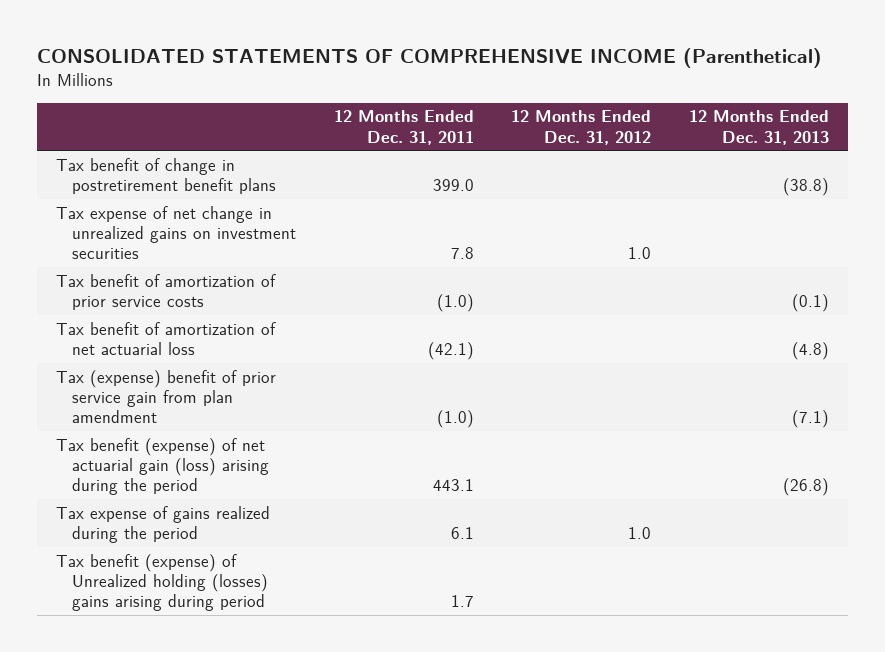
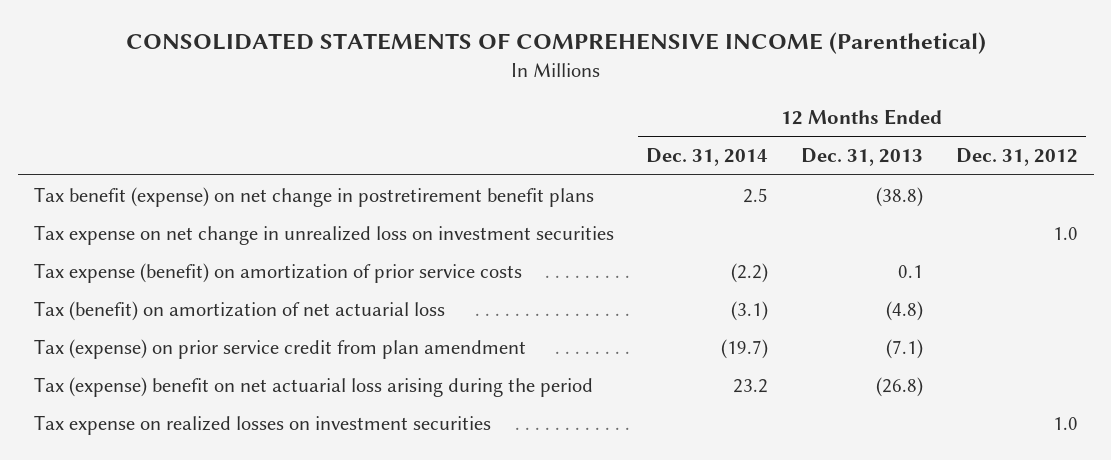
[333,110,474,145] 12 Months Ended Dec. 31, 2011 -> none
none -> [646,148,769,167] Dec. 31, 2014
[55,553,268,612] Tax benefit (expense) of Unrealized holding (losses) gains arising during period -> none
[55,157,276,194] Tax benefit of change in postretirement benefit plans -> [33,186,594,207] Tax benefit (expense) on net change in postretirement benefit plans
[55,205,296,260] Tax expense of net change in unrealized gains on investment securities -> [33,224,614,245] Tax expense on net change in unrealized loss on investment securities
[55,273,276,310] Tax benefit of amortization of prior service costs -> [33,262,522,283] Tax expense (benefit) on amortization of prior service costs
[792,293,830,312] (0.1) -> [898,264,924,278] 0.1
[55,321,276,355] Tax benefit of amortization of net actuarial loss -> [33,300,445,321] Tax (benefit) on amortization of net actuarial loss
[55,369,276,424] Tax (expense) benefit of prior service gain from plan amendment -> [33,338,526,359] Tax (expense) on prior service credit from plan amendment
[55,437,269,496] Tax benefit (expense) of net actuarial gain (loss) arising during the period -> [33,376,593,397] Tax (expense) benefit on net actuarial loss arising during the period
[55,505,270,543] Tax expense of gains realized during the period -> [33,414,491,435] Tax expense on realized losses on investment securities

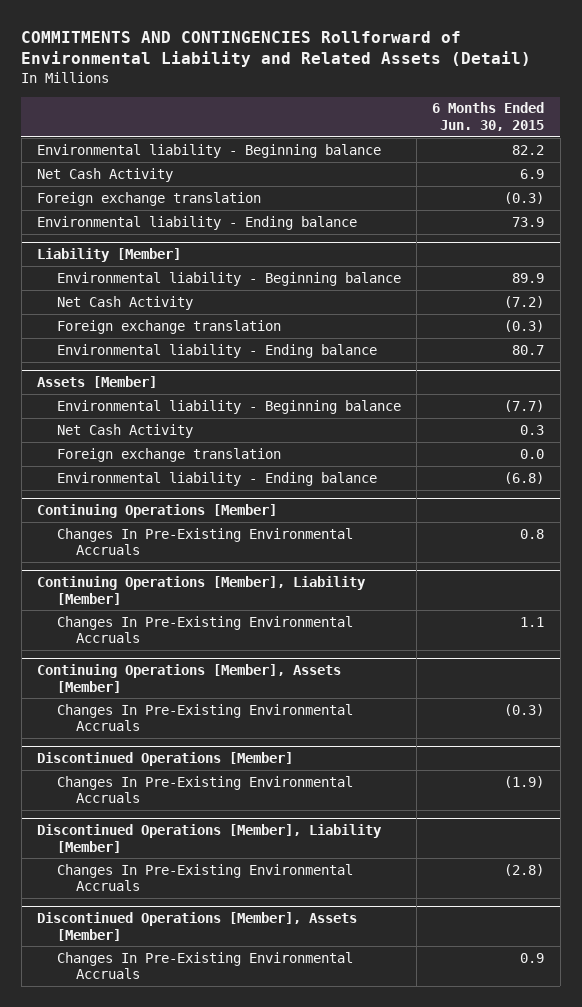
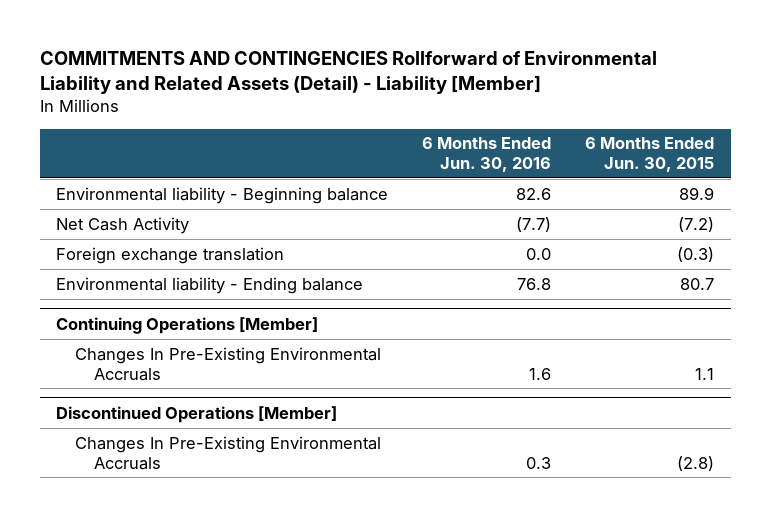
[21,30,532,68] COMMITMENTS AND CONTINGENCIES Rollforward of Environmental Liability and Related Assets (Detail) -> [39,50,657,95] COMMITMENTS AND CONTINGENCIES Rollforward of Environmental Liability and Related Assets (Detail) - Liability [Member]
none -> [422,137,552,173] 6 Months Ended Jun. 30, 2016
[37,143,382,158] Environmental liability - Beginning balance -> none
[37,167,174,182] Net Cash Activity -> none
[37,191,262,206] Foreign exchange translation -> none
[37,215,358,230] Environmental liability - Ending balance -> none
[37,248,182,263] Liability [Member] -> none
[37,376,158,389] Assets [Member] -> none
[56,399,401,414] Environmental liability - Beginning balance -> none
[56,423,193,438] Net Cash Activity -> none
[56,447,281,462] Foreign exchange translation -> none
[56,471,377,486] Environmental liability - Ending balance -> none
[56,527,353,556] Changes In Pre-Existing Environmental Accruals -> none
[37,576,367,605] Continuing Operations [Member], Liability [Member] -> none
[37,664,342,693] Continuing Operations [Member], Assets [Member] -> none
[56,703,353,732] Changes In Pre-Existing Environmental Accruals -> none
[56,775,353,804] Changes In Pre-Existing Environmental Accruals -> none
[37,824,383,853] Discontinued Operations [Member], Liability [Member] -> none
[37,912,358,941] Discontinued Operations [Member], Assets [Member] -> none
[56,951,353,980] Changes In Pre-Existing Environmental Accruals -> none

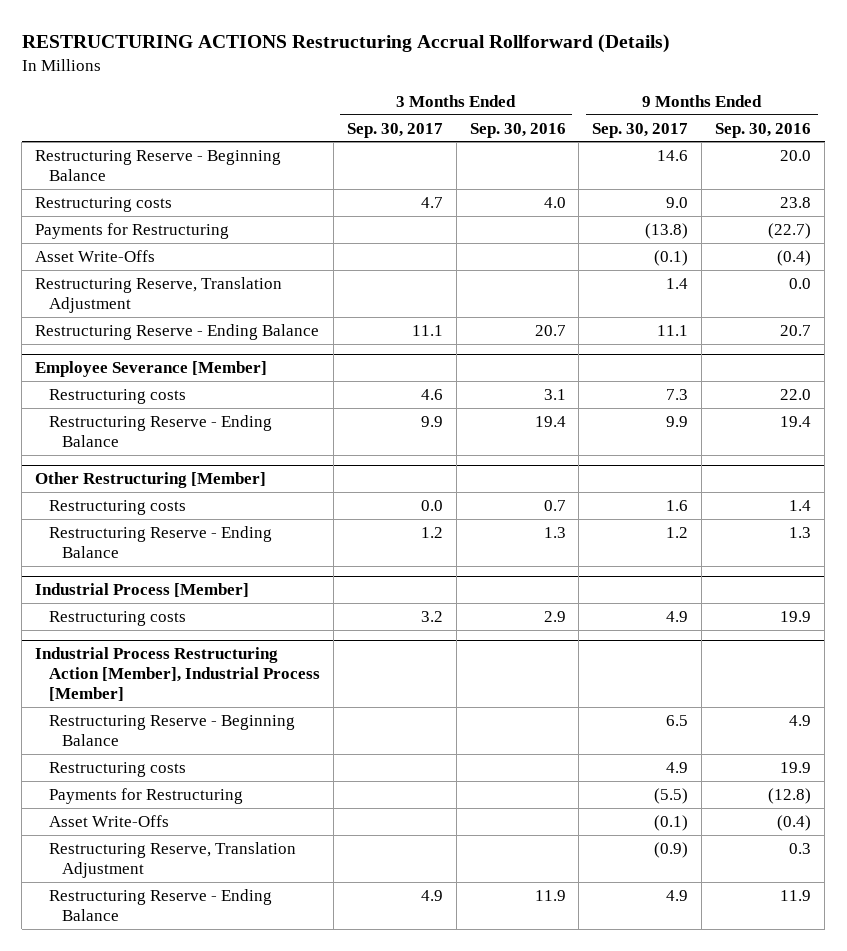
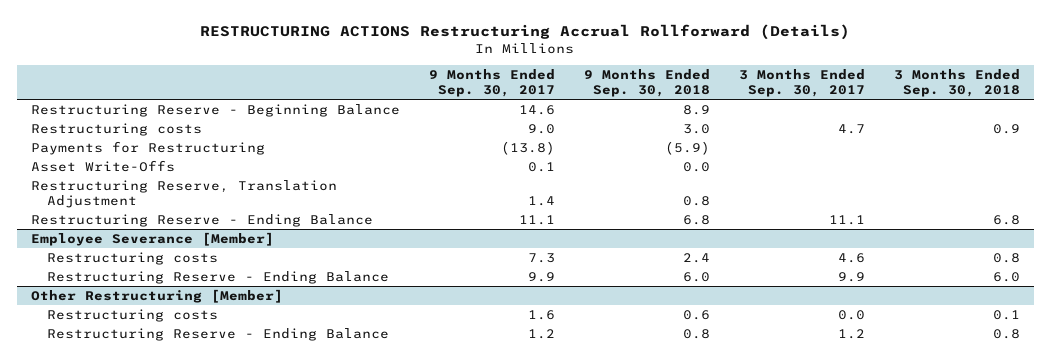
[469,122,566,138] Sep. 30, 2016 -> none
[715,122,812,138] Sep. 30, 2016 -> none
none -> [583,68,710,98] 9 Months Ended Sep. 30, 2018
none -> [893,68,1020,98] 3 Months Ended Sep. 30, 2018
[654,249,689,266] (0.1) -> [528,161,556,172] 0.1
[35,582,250,597] Industrial Process [Member] -> none
[48,610,186,626] Restructuring costs -> none
[35,646,320,702] Industrial Process Restructuring Action [Member], Industrial Process [Member] -> none
[48,714,295,746] Restructuring Reserve - Beginning Balance -> none
[48,761,186,777] Restructuring costs -> none
[48,787,243,804] Payments for Restructuring -> none
[48,814,169,827] Asset Write-Offs -> none
[48,841,296,878] Restructuring Reserve, Translation Adjustment -> none
[48,888,272,921] Restructuring Reserve - Ending Balance -> none

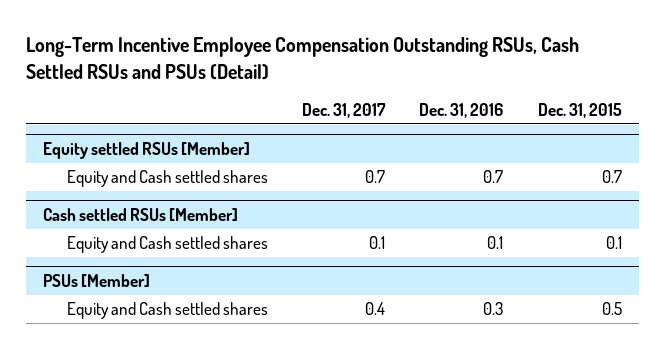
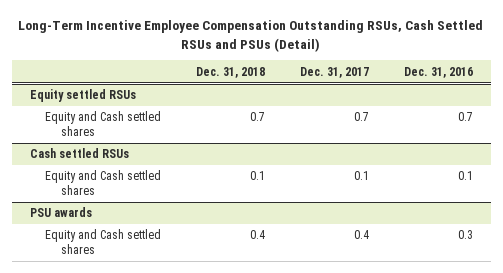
[537,103,622,119] Dec. 31, 2015 -> none
none -> [196,66,266,78] Dec. 31, 2018
[42,142,250,160] Equity settled RSUs [Member] -> [29,89,136,103] Equity settled RSUs
[42,208,238,222] Cash settled RSUs [Member] -> [29,148,129,159] Cash settled RSUs
[42,274,150,288] PSUs [Member] -> [29,207,92,218] PSU awards

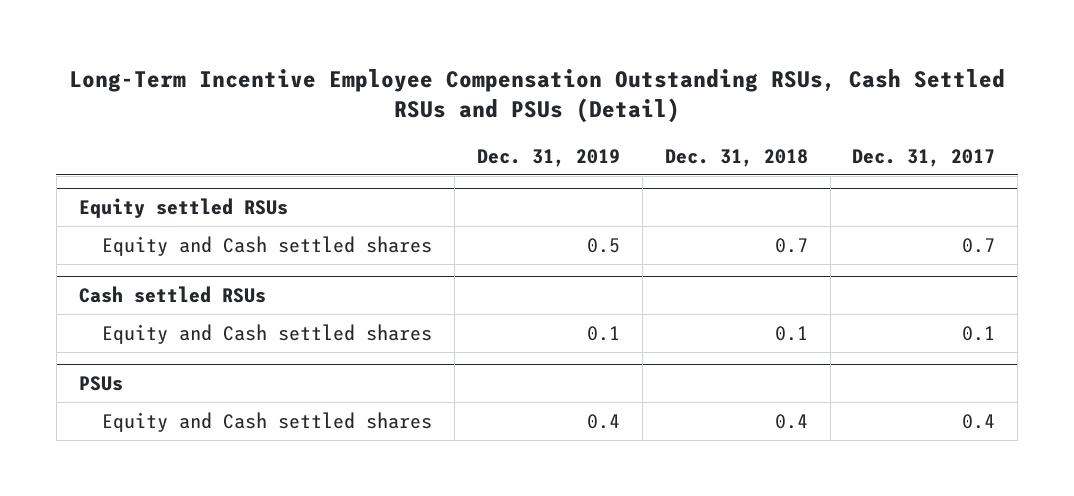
[404,66,474,78] Dec. 31, 2016 -> none
none -> [477,148,621,167] Dec. 31, 2019
[29,207,92,218] PSU awards -> [78,376,123,392] PSUs

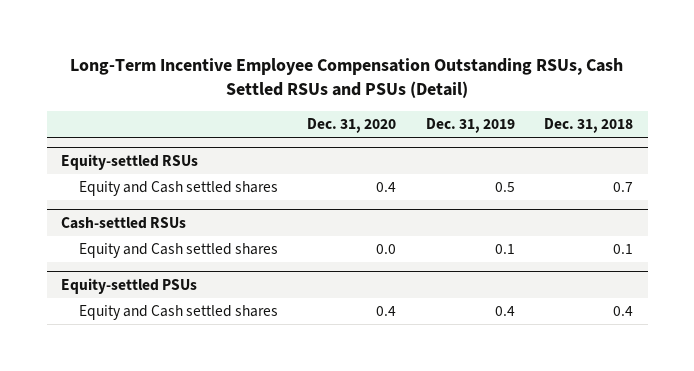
[852,148,996,167] Dec. 31, 2017 -> none
none -> [307,118,397,134] Dec. 31, 2020
[78,198,288,219] Equity settled RSUs -> [61,153,199,170] Equity-settled RSUs
[78,286,266,304] Cash settled RSUs -> [61,216,187,229] Cash-settled RSUs
[78,376,123,392] PSUs -> [61,277,198,294] Equity-settled PSUs

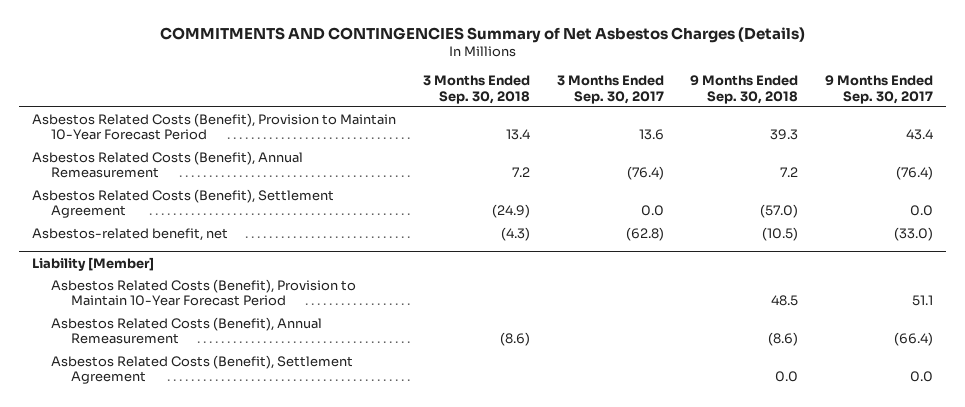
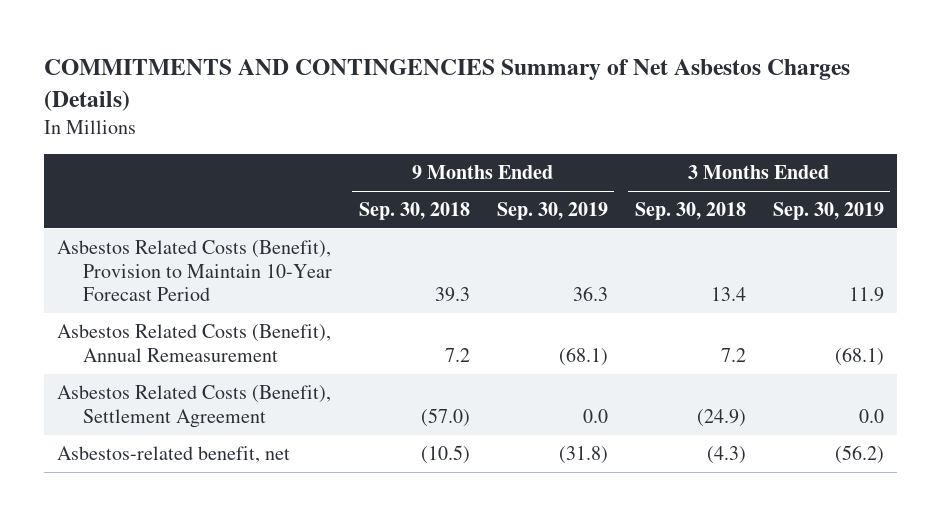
[556,74,664,104] 3 Months Ended Sep. 30, 2017 -> none
[824,74,933,104] 9 Months Ended Sep. 30, 2017 -> none
none -> [496,202,608,221] Sep. 30, 2019
none -> [772,202,884,221] Sep. 30, 2019
[32,256,155,271] Liability [Member] -> none
[51,278,357,307] Asbestos Related Costs (Benefit), Provision to Maintain 10-Year Forecast Period -> none
[51,316,323,345] Asbestos Related Costs (Benefit), Annual Remeasurement -> none
[51,354,354,385] Asbestos Related Costs (Benefit), Settlement Agreement -> none

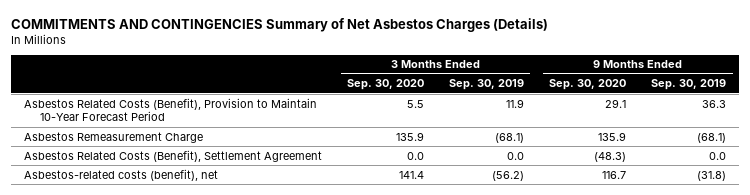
[358,202,470,221] Sep. 30, 2018 -> none
[634,202,746,221] Sep. 30, 2018 -> none
none -> [347,79,425,91] Sep. 30, 2020
none -> [549,79,627,91] Sep. 30, 2020
[57,324,332,362] Asbestos Related Costs (Benefit), Annual Remeasurement -> [23,131,203,143] Asbestos Remeasurement Charge
[57,446,291,464] Asbestos-related benefit, net -> [23,168,218,181] Asbestos-related costs (benefit), net

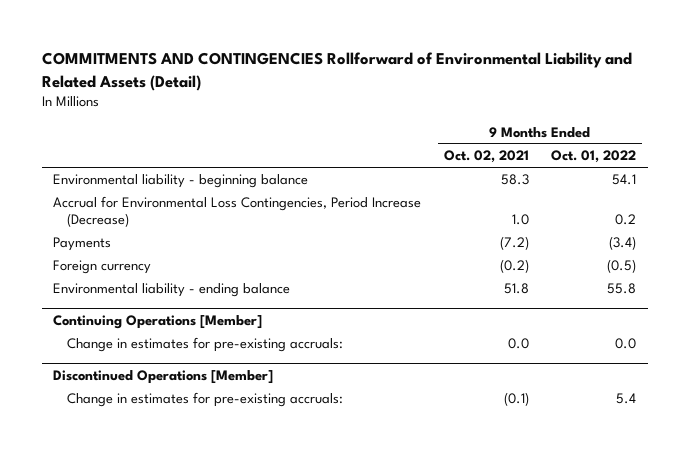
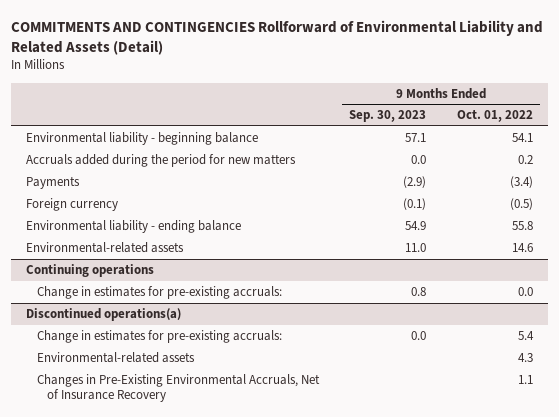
[443,150,529,164] Oct. 02, 2021 -> none
none -> [349,110,427,123] Sep. 30, 2023
[53,196,422,228] Accrual for Environmental Loss Contingencies, Period Increase (Decrease) -> [26,154,297,168] Accruals added during the period for new matters
none -> [26,242,185,254] Environmental-related assets
[53,314,263,329] Continuing Operations [Member] -> [26,264,155,278] Continuing operations
[53,369,274,384] Discontinued Operations [Member] -> [26,308,182,322] Discontinued operations(a)
none -> [36,352,195,364] Environmental-related assets
none -> [36,374,320,403] Changes in Pre-Existing Environmental Accruals, Net of Insurance Recovery

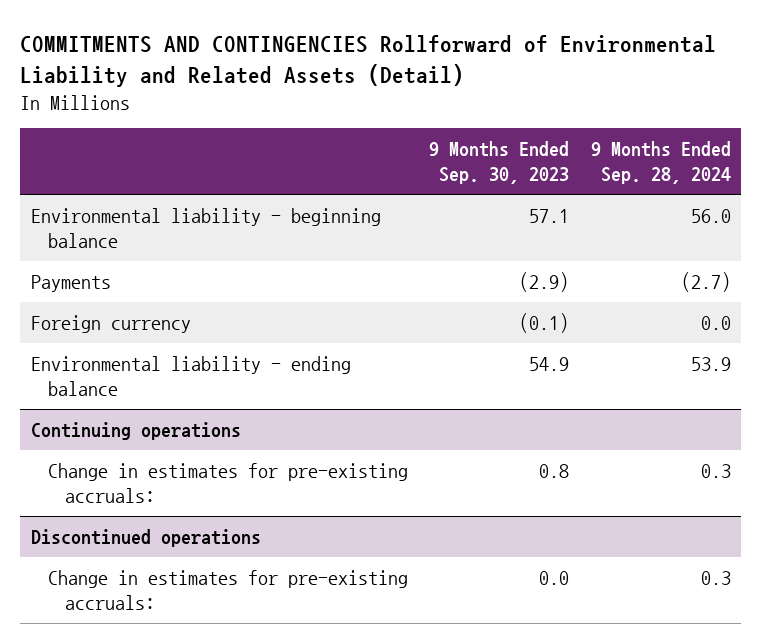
[456,110,533,123] Oct. 01, 2022 -> none
none -> [590,141,731,185] 9 Months Ended Sep. 28, 2024
[26,154,297,168] Accruals added during the period for new matters -> none
[26,242,185,254] Environmental-related assets -> none
[26,308,182,322] Discontinued operations(a) -> [31,528,262,547] Discontinued operations
[36,352,195,364] Environmental-related assets -> none
[36,374,320,403] Changes in Pre-Existing Environmental Accruals, Net of Insurance Recovery -> none

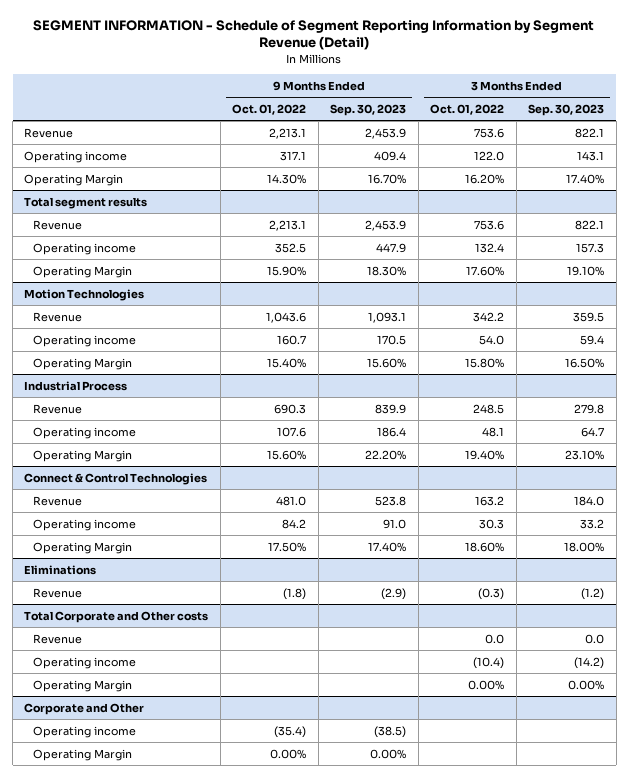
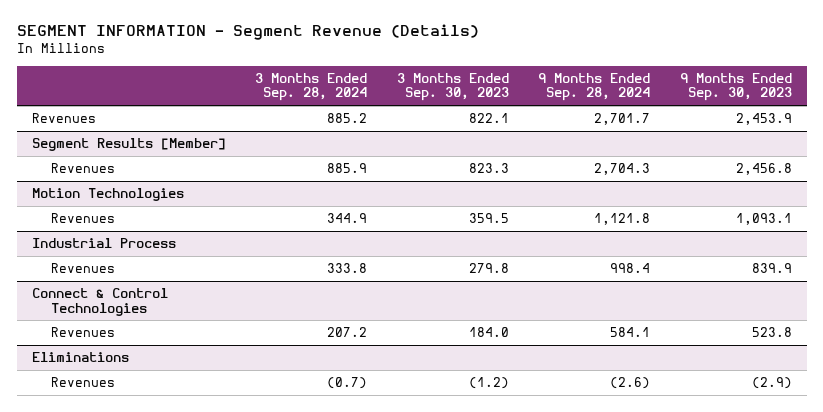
[33,19,595,51] SEGMENT INFORMATION - Schedule of Segment Reporting Information by Segment Revenue (Detail) -> [16,24,479,41] SEGMENT INFORMATION - Segment Revenue (Details)
[232,103,307,115] Oct. 01, 2022 -> none
[430,103,505,115] Oct. 01, 2022 -> none
none -> [255,72,368,102] 3 Months Ended Sep. 28, 2024
none -> [538,72,651,102] 9 Months Ended Sep. 28, 2024
[24,150,128,163] Operating income -> none
[24,173,124,186] Operating Margin -> none
[33,219,83,230] Revenue -> none
[33,242,137,255] Operating income -> none
[33,265,133,278] Operating Margin -> none
[24,127,74,138] Revenue -> [31,113,96,124] Revenues
[24,196,148,209] Total segment results -> [31,138,226,152] Segment Results [Member]
none -> [50,163,115,174] Revenues
[33,334,137,347] Operating income -> none
[33,357,133,370] Operating Margin -> none
[33,311,83,322] Revenue -> [50,213,115,224] Revenues
[33,426,137,439] Operating income -> none
[33,449,133,462] Operating Margin -> none
[33,403,83,414] Revenue -> [50,263,115,274] Revenues
[33,518,137,531] Operating income -> none
[33,541,133,554] Operating Margin -> none
[33,495,83,506] Revenue -> [50,327,115,338] Revenues
[24,610,209,623] Total Corporate and Other costs -> none
[33,633,83,644] Revenue -> none
[33,656,137,669] Operating income -> none
[33,679,133,692] Operating Margin -> none
[24,702,145,715] Corporate and Other -> none
[33,725,137,738] Operating income -> none
[33,748,133,761] Operating Margin -> none
[33,587,83,598] Revenue -> [50,377,115,388] Revenues

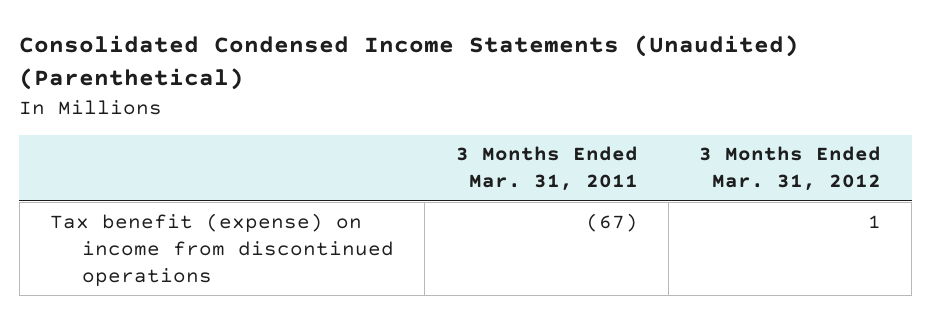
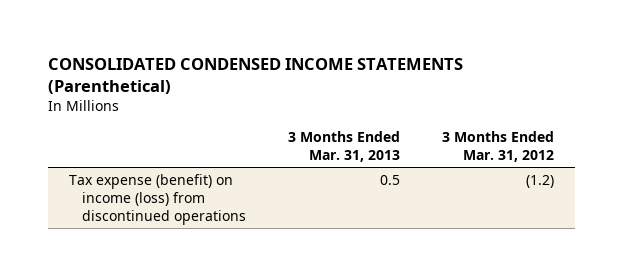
[19,35,800,90] Consolidated Condensed Income Statements (Unaudited) (Parenthetical) -> [47,57,463,94] CONSOLIDATED CONDENSED INCOME STATEMENTS (Parenthetical)
[455,146,638,192] 3 Months Ended Mar. 31, 2011 -> none
none -> [288,131,401,163] 3 Months Ended Mar. 31, 2013
[49,212,395,287] Tax benefit (expense) on income from discontinued operations -> [68,174,247,225] Tax expense (benefit) on income (loss) from discontinued operations
[867,214,881,228] 1 -> [526,175,555,189] (1.2)

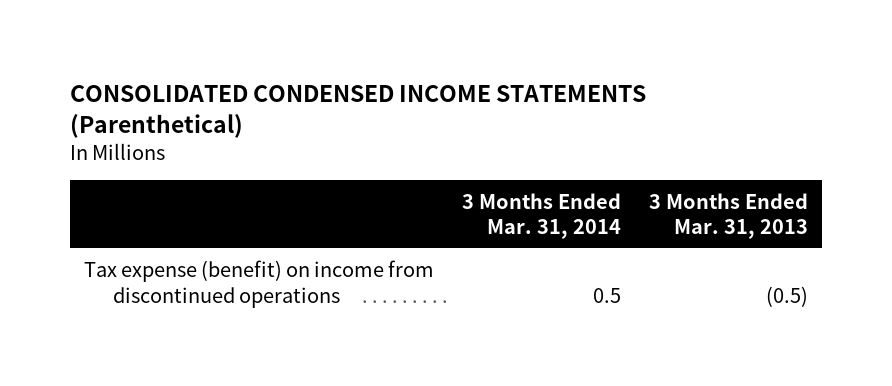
[442,131,555,163] 3 Months Ended Mar. 31, 2012 -> none
none -> [461,192,621,240] 3 Months Ended Mar. 31, 2014
[68,174,247,225] Tax expense (benefit) on income (loss) from discontinued operations -> [84,260,435,308] Tax expense (benefit) on income from discontinued operations
[380,175,401,186] 0.5 -> [765,285,808,307] (0.5)

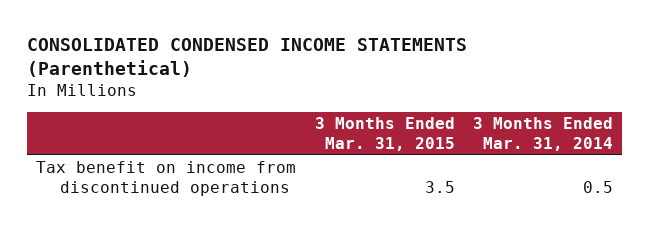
[648,192,808,240] 3 Months Ended Mar. 31, 2013 -> none
none -> [314,117,455,151] 3 Months Ended Mar. 31, 2015
[84,260,435,308] Tax expense (benefit) on income from discontinued operations -> [36,161,297,196] Tax benefit on income from discontinued operations

